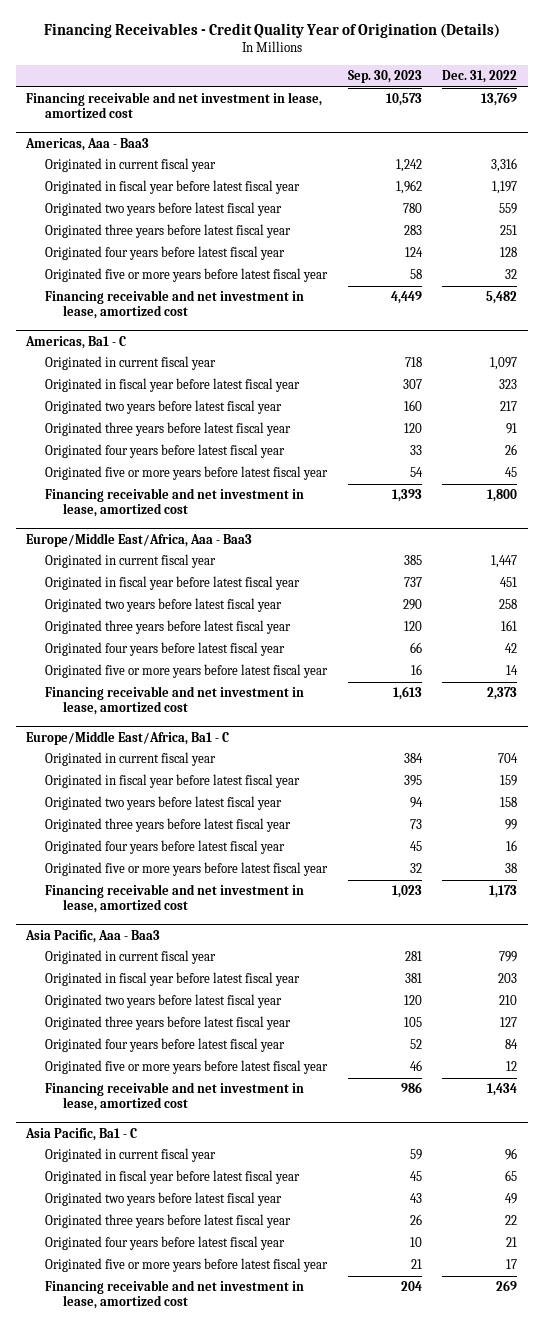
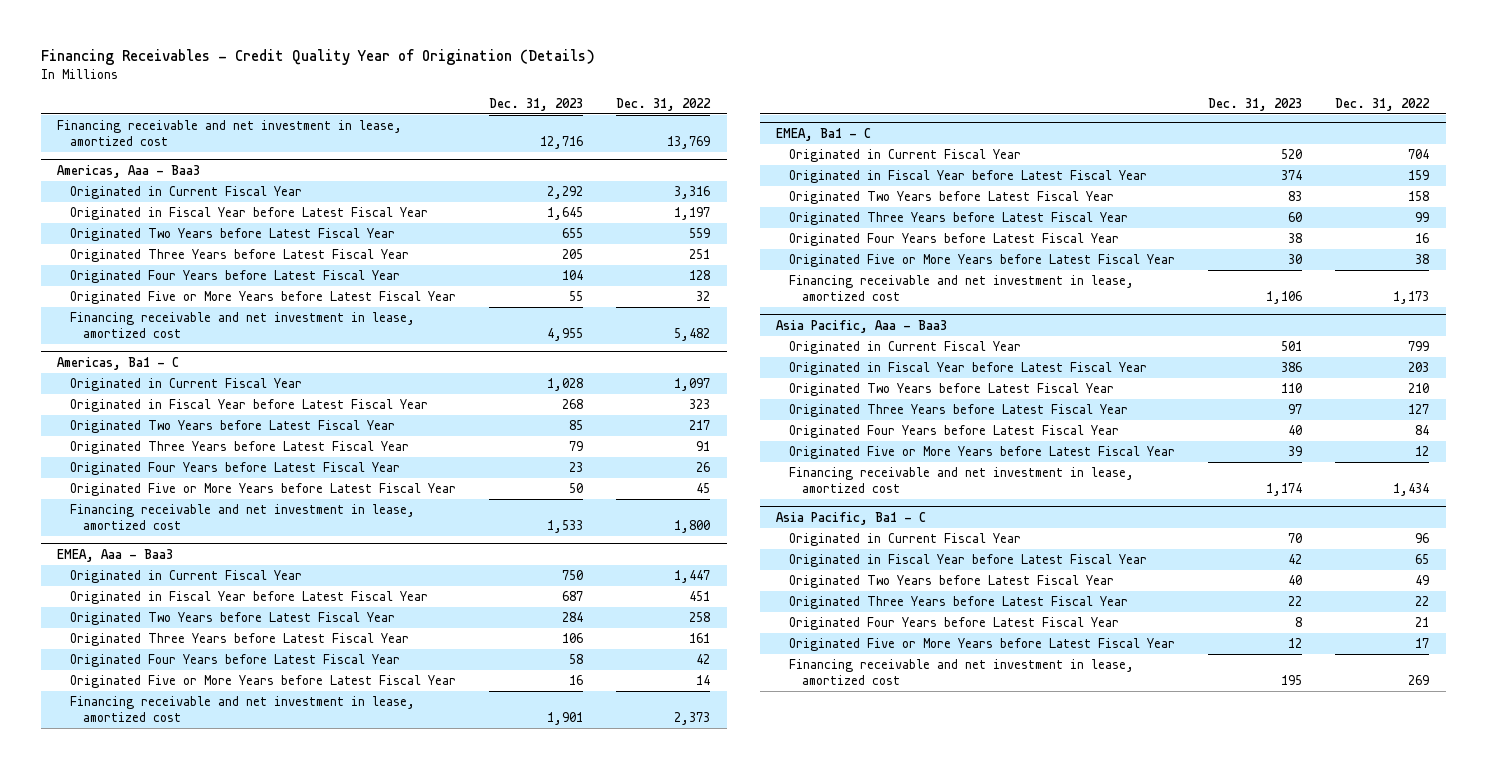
[347,70,422,84] Sep. 30, 2023 -> none
none -> [489,97,584,111] Dec. 31, 2023
[44,158,216,173] Originated in current fiscal year -> [70,186,303,200] Originated in Current Fiscal Year
[44,180,300,195] Originated in fiscal year before latest fiscal year -> [70,207,429,221] Originated in Fiscal Year before Latest Fiscal Year
[44,202,282,217] Originated two years before latest fiscal year -> [70,228,396,242] Originated Two Years before Latest Fiscal Year
[44,224,291,239] Originated three years before latest fiscal year -> [70,249,410,263] Originated Three Years before Latest Fiscal Year
[44,246,285,261] Originated four years before latest fiscal year -> [70,270,401,284] Originated Four Years before Latest Fiscal Year
[44,268,328,283] Originated five or more years before latest fiscal year -> [70,291,457,305] Originated Five or More Years before Latest Fiscal Year
[44,356,216,371] Originated in current fiscal year -> [70,378,303,392] Originated in Current Fiscal Year
[44,378,300,393] Originated in fiscal year before latest fiscal year -> [70,399,429,413] Originated in Fiscal Year before Latest Fiscal Year
[44,400,282,415] Originated two years before latest fiscal year -> [70,420,396,434] Originated Two Years before Latest Fiscal Year
[44,422,291,437] Originated three years before latest fiscal year -> [70,441,410,455] Originated Three Years before Latest Fiscal Year
[44,444,285,459] Originated four years before latest fiscal year -> [70,462,401,476] Originated Four Years before Latest Fiscal Year
[44,466,328,481] Originated five or more years before latest fiscal year -> [70,483,457,497] Originated Five or More Years before Latest Fiscal Year
[26,532,253,547] Europe/Middle East/Africa, Aaa - Baa3 -> none
none -> [57,549,174,563] EMEA, Aaa - Baa3
[44,554,216,569] Originated in current fiscal year -> [70,570,303,584] Originated in Current Fiscal Year
[44,576,300,591] Originated in fiscal year before latest fiscal year -> [70,591,429,605] Originated in Fiscal Year before Latest Fiscal Year
[44,598,282,613] Originated two years before latest fiscal year -> [70,612,396,626] Originated Two Years before Latest Fiscal Year
[44,620,291,635] Originated three years before latest fiscal year -> [70,633,410,647] Originated Three Years before Latest Fiscal Year
[44,642,285,657] Originated four years before latest fiscal year -> [70,654,401,668] Originated Four Years before Latest Fiscal Year
[44,664,328,679] Originated five or more years before latest fiscal year -> [70,675,457,689] Originated Five or More Years before Latest Fiscal Year
[26,730,230,745] Europe/Middle East/Africa, Ba1 - C -> none
none -> [776,128,872,142] EMEA, Ba1 - C
[44,752,216,767] Originated in current fiscal year -> [789,149,1022,163] Originated in Current Fiscal Year
[44,774,300,789] Originated in fiscal year before latest fiscal year -> [789,170,1148,184] Originated in Fiscal Year before Latest Fiscal Year
[44,796,282,811] Originated two years before latest fiscal year -> [789,191,1115,205] Originated Two Years before Latest Fiscal Year
[44,818,291,833] Originated three years before latest fiscal year -> [789,212,1129,226] Originated Three Years before Latest Fiscal Year
[44,840,285,855] Originated four years before latest fiscal year -> [789,233,1120,247] Originated Four Years before Latest Fiscal Year
[44,862,328,877] Originated five or more years before latest fiscal year -> [789,254,1176,268] Originated Five or More Years before Latest Fiscal Year
[44,950,216,965] Originated in current fiscal year -> [789,341,1022,355] Originated in Current Fiscal Year
[44,972,300,987] Originated in fiscal year before latest fiscal year -> [789,362,1148,376] Originated in Fiscal Year before Latest Fiscal Year
[44,994,282,1009] Originated two years before latest fiscal year -> [789,383,1115,397] Originated Two Years before Latest Fiscal Year
[44,1016,291,1031] Originated three years before latest fiscal year -> [789,404,1129,418] Originated Three Years before Latest Fiscal Year
[44,1038,285,1053] Originated four years before latest fiscal year -> [789,425,1120,439] Originated Four Years before Latest Fiscal Year
[44,1060,328,1075] Originated five or more years before latest fiscal year -> [789,446,1176,460] Originated Five or More Years before Latest Fiscal Year
[44,1148,216,1163] Originated in current fiscal year -> [789,533,1022,547] Originated in Current Fiscal Year
[44,1170,300,1185] Originated in fiscal year before latest fiscal year -> [789,554,1148,568] Originated in Fiscal Year before Latest Fiscal Year
[44,1192,282,1207] Originated two years before latest fiscal year -> [789,575,1115,589] Originated Two Years before Latest Fiscal Year
[44,1214,291,1229] Originated three years before latest fiscal year -> [789,596,1129,610] Originated Three Years before Latest Fiscal Year
[44,1236,285,1251] Originated four years before latest fiscal year -> [789,617,1120,631] Originated Four Years before Latest Fiscal Year
[44,1258,328,1273] Originated five or more years before latest fiscal year -> [789,638,1176,652] Originated Five or More Years before Latest Fiscal Year

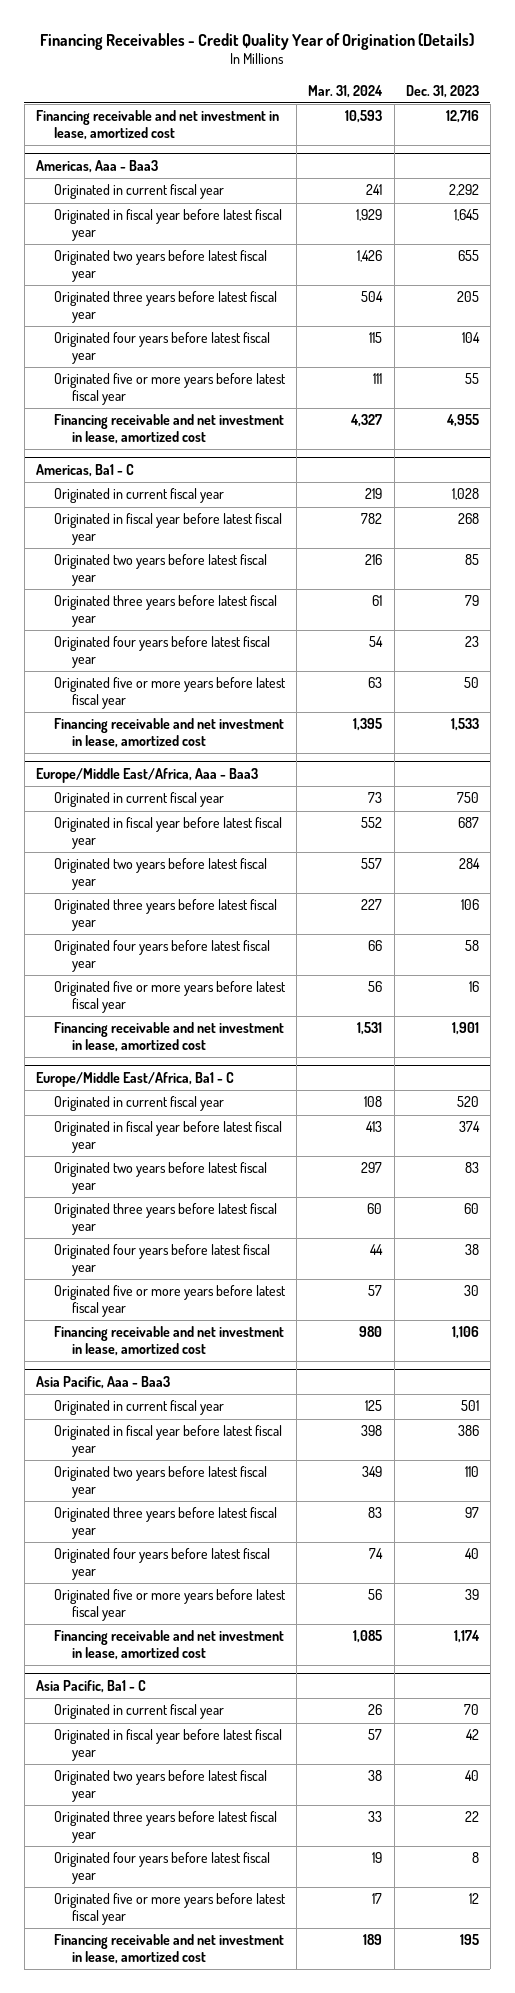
[616,97,712,111] Dec. 31, 2022 -> none
none -> [308,84,384,98] Mar. 31, 2024
[70,186,303,200] Originated in Current Fiscal Year -> [54,184,225,200] Originated in current fiscal year
[70,207,429,221] Originated in Fiscal Year before Latest Fiscal Year -> [54,209,283,241] Originated in fiscal year before latest fiscal year
[70,228,396,242] Originated Two Years before Latest Fiscal Year -> [54,250,268,282] Originated two years before latest fiscal year
[70,249,410,263] Originated Three Years before Latest Fiscal Year -> [54,291,278,323] Originated three years before latest fiscal year
[70,270,401,284] Originated Four Years before Latest Fiscal Year -> [54,332,271,364] Originated four years before latest fiscal year
[70,291,457,305] Originated Five or More Years before Latest Fiscal Year -> [54,373,287,405] Originated five or more years before latest fiscal year
[70,378,303,392] Originated in Current Fiscal Year -> [54,488,225,504] Originated in current fiscal year
[70,399,429,413] Originated in Fiscal Year before Latest Fiscal Year -> [54,513,283,545] Originated in fiscal year before latest fiscal year
[70,420,396,434] Originated Two Years before Latest Fiscal Year -> [54,554,268,586] Originated two years before latest fiscal year
[70,441,410,455] Originated Three Years before Latest Fiscal Year -> [54,595,278,627] Originated three years before latest fiscal year
[70,462,401,476] Originated Four Years before Latest Fiscal Year -> [54,636,271,668] Originated four years before latest fiscal year
[70,483,457,497] Originated Five or More Years before Latest Fiscal Year -> [54,677,287,709] Originated five or more years before latest fiscal year
[57,549,174,563] EMEA, Aaa - Baa3 -> none
none -> [35,767,258,783] Europe/Middle East/Africa, Aaa - Baa3
[70,570,303,584] Originated in Current Fiscal Year -> [54,792,225,808] Originated in current fiscal year
[70,591,429,605] Originated in Fiscal Year before Latest Fiscal Year -> [54,817,283,849] Originated in fiscal year before latest fiscal year
[70,612,396,626] Originated Two Years before Latest Fiscal Year -> [54,858,268,890] Originated two years before latest fiscal year
[70,633,410,647] Originated Three Years before Latest Fiscal Year -> [54,899,278,931] Originated three years before latest fiscal year
[70,654,401,668] Originated Four Years before Latest Fiscal Year -> [54,940,271,972] Originated four years before latest fiscal year
[70,675,457,689] Originated Five or More Years before Latest Fiscal Year -> [54,981,287,1013] Originated five or more years before latest fiscal year
[776,128,872,142] EMEA, Ba1 - C -> none
none -> [35,1071,234,1087] Europe/Middle East/Africa, Ba1 - C
[789,149,1022,163] Originated in Current Fiscal Year -> [54,1096,225,1112] Originated in current fiscal year
[789,170,1148,184] Originated in Fiscal Year before Latest Fiscal Year -> [54,1121,283,1153] Originated in fiscal year before latest fiscal year
[789,191,1115,205] Originated Two Years before Latest Fiscal Year -> [54,1162,268,1194] Originated two years before latest fiscal year
[789,212,1129,226] Originated Three Years before Latest Fiscal Year -> [54,1203,278,1235] Originated three years before latest fiscal year
[789,233,1120,247] Originated Four Years before Latest Fiscal Year -> [54,1244,271,1276] Originated four years before latest fiscal year
[789,254,1176,268] Originated Five or More Years before Latest Fiscal Year -> [54,1285,287,1317] Originated five or more years before latest fiscal year
[789,341,1022,355] Originated in Current Fiscal Year -> [54,1400,225,1416] Originated in current fiscal year
[789,362,1148,376] Originated in Fiscal Year before Latest Fiscal Year -> [54,1425,283,1457] Originated in fiscal year before latest fiscal year
[789,383,1115,397] Originated Two Years before Latest Fiscal Year -> [54,1466,268,1498] Originated two years before latest fiscal year
[789,404,1129,418] Originated Three Years before Latest Fiscal Year -> [54,1507,278,1539] Originated three years before latest fiscal year
[789,425,1120,439] Originated Four Years before Latest Fiscal Year -> [54,1548,271,1580] Originated four years before latest fiscal year
[789,446,1176,460] Originated Five or More Years before Latest Fiscal Year -> [54,1589,287,1621] Originated five or more years before latest fiscal year
[789,533,1022,547] Originated in Current Fiscal Year -> [54,1704,225,1720] Originated in current fiscal year
[789,554,1148,568] Originated in Fiscal Year before Latest Fiscal Year -> [54,1729,283,1761] Originated in fiscal year before latest fiscal year
[789,575,1115,589] Originated Two Years before Latest Fiscal Year -> [54,1770,268,1802] Originated two years before latest fiscal year
[789,596,1129,610] Originated Three Years before Latest Fiscal Year -> [54,1811,278,1843] Originated three years before latest fiscal year
[789,617,1120,631] Originated Four Years before Latest Fiscal Year -> [54,1852,271,1884] Originated four years before latest fiscal year
[789,638,1176,652] Originated Five or More Years before Latest Fiscal Year -> [54,1893,287,1925] Originated five or more years before latest fiscal year

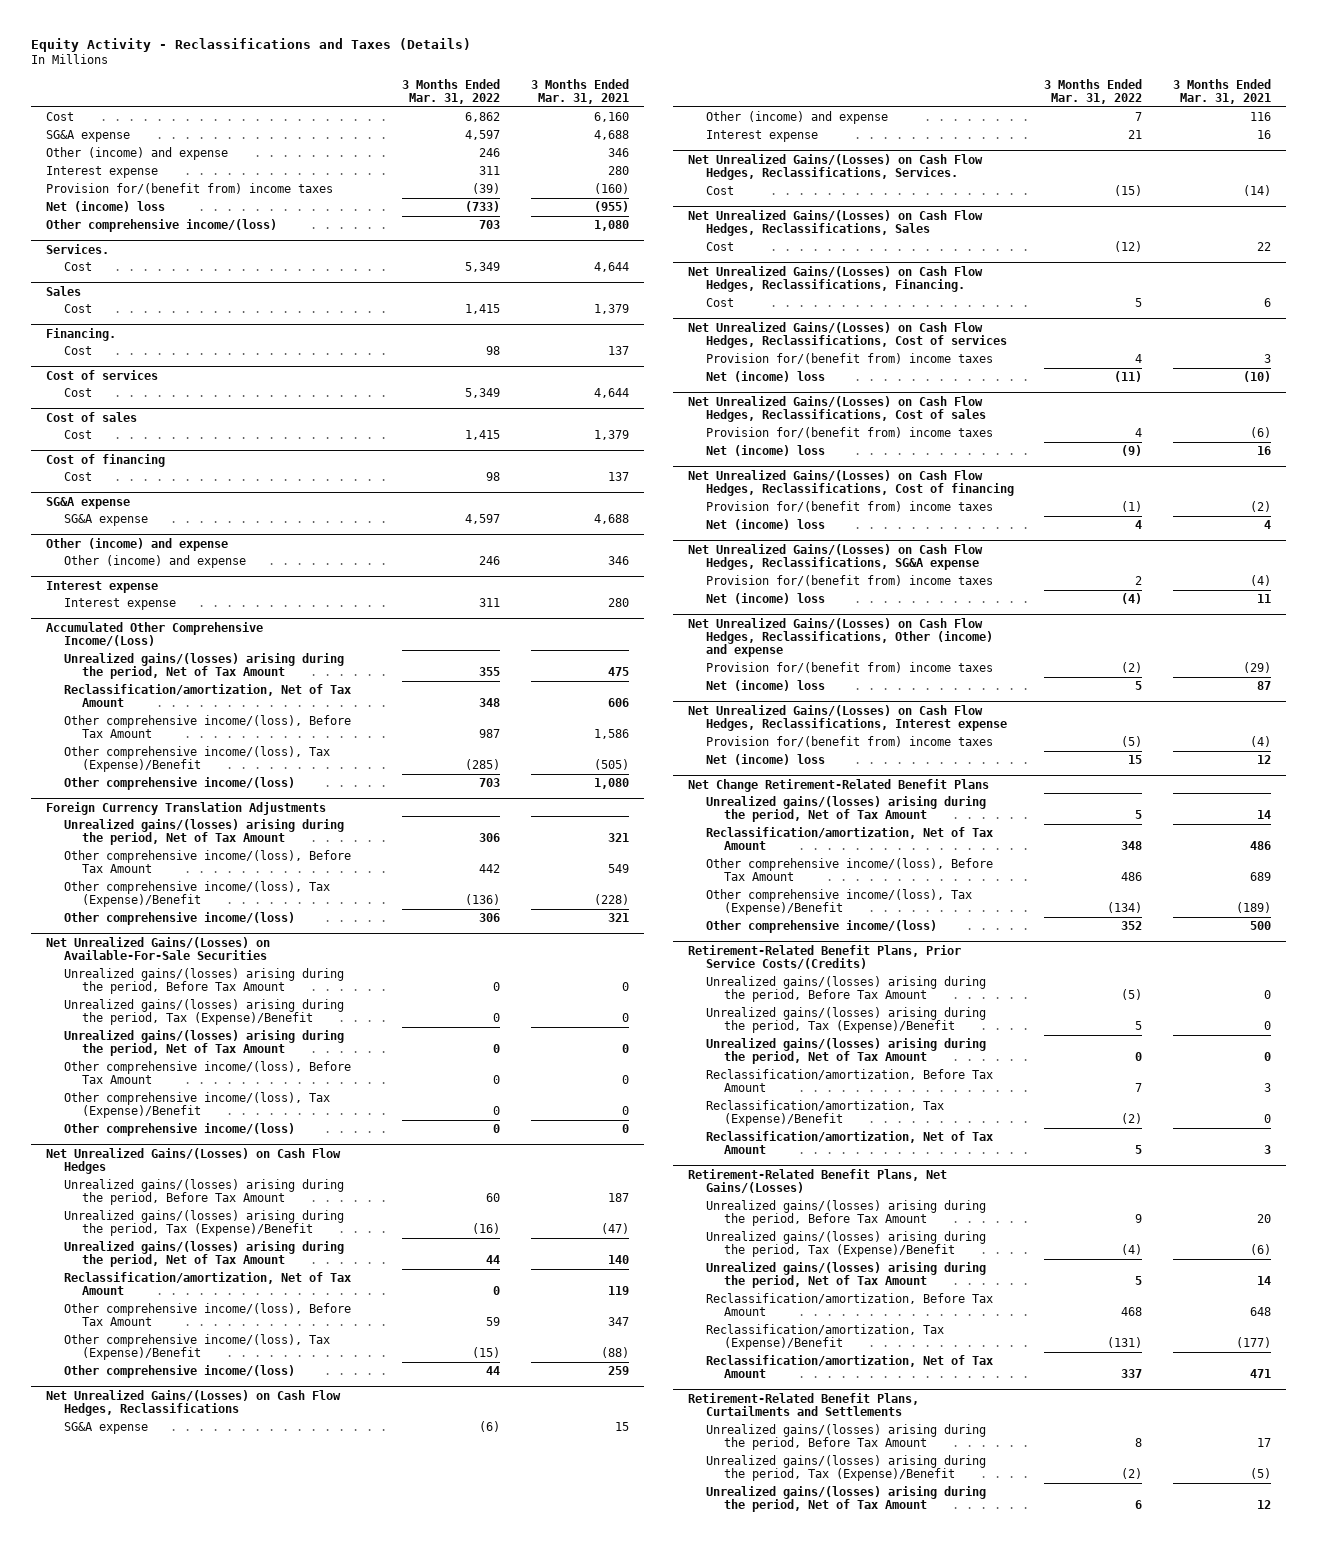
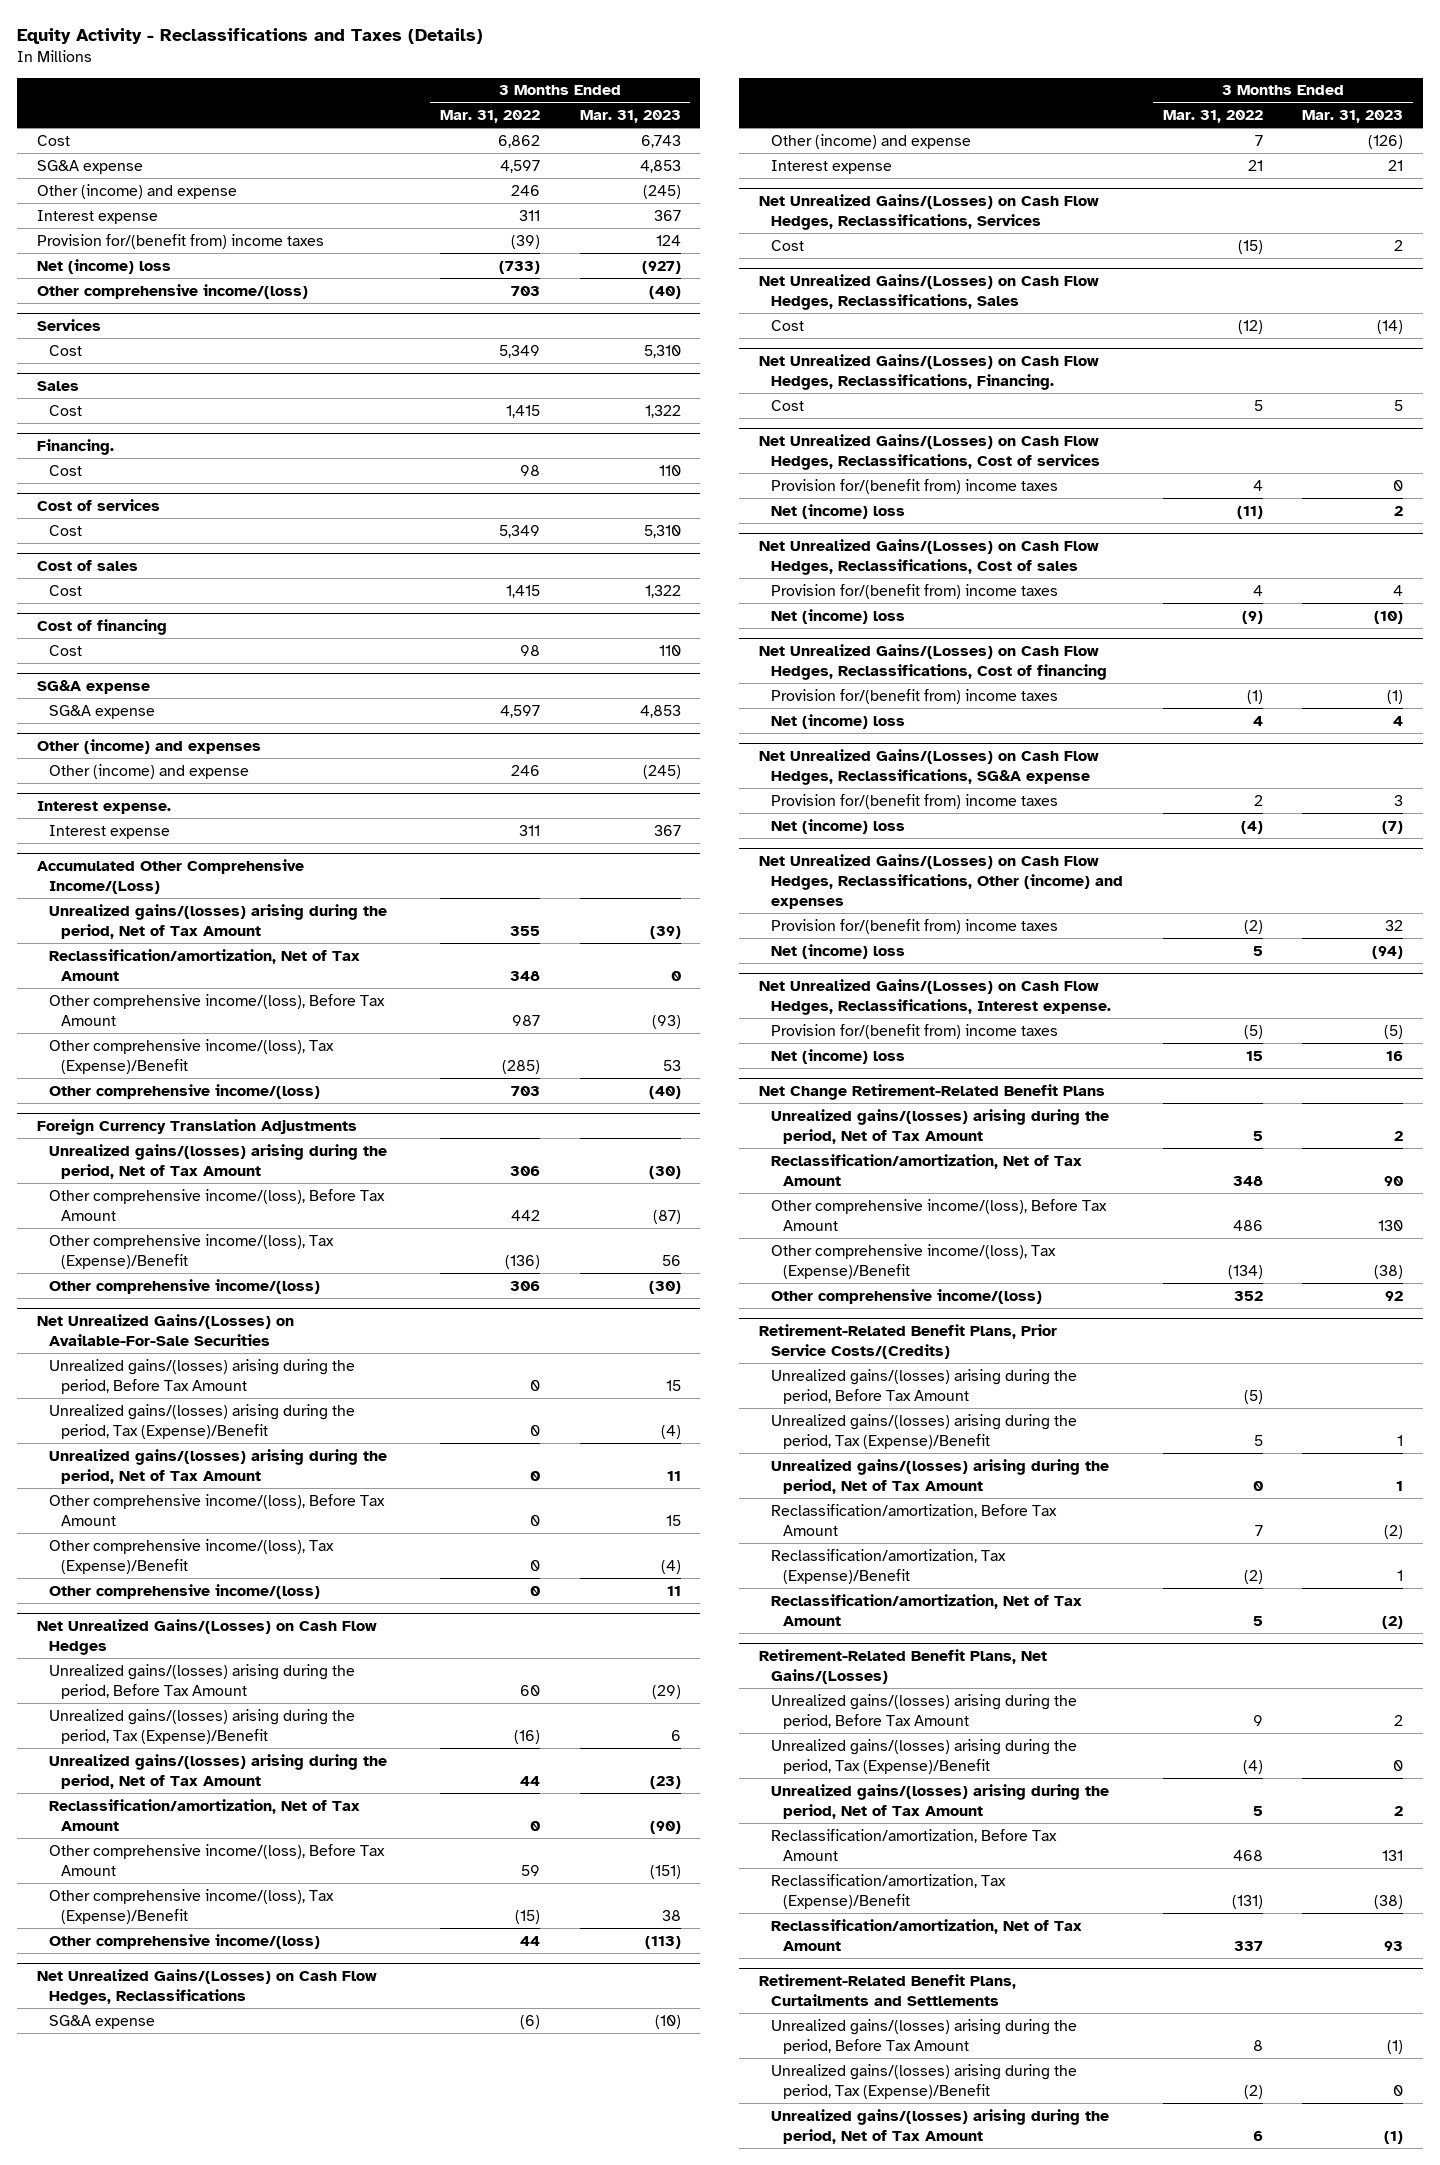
[530,78,629,105] 3 Months Ended Mar. 31, 2021 -> none
none -> [579,110,681,124] Mar. 31, 2023
[46,243,110,254] Services. -> [36,318,101,331] Services
[46,537,229,551] Other (income) and expense -> [36,738,261,754] Other (income) and expenses
[46,580,159,593] Interest expense -> [36,800,171,814] Interest expense.
[688,153,984,181] Net Unrealized Gains/(Losses) on Cash Flow Hedges, Reclassifications, Services. -> [758,193,1099,230] Net Unrealized Gains/(Losses) on Cash Flow Hedges, Reclassifications, Services
[688,617,993,658] Net Unrealized Gains/(Losses) on Cash Flow Hedges, Reclassifications, Other (income) and expense -> [758,853,1124,910] Net Unrealized Gains/(Losses) on Cash Flow Hedges, Reclassifications, Other (income) and expenses
[688,704,1007,732] Net Unrealized Gains/(Losses) on Cash Flow Hedges, Reclassifications, Interest expense -> [758,978,1112,1015] Net Unrealized Gains/(Losses) on Cash Flow Hedges, Reclassifications, Interest expense.

